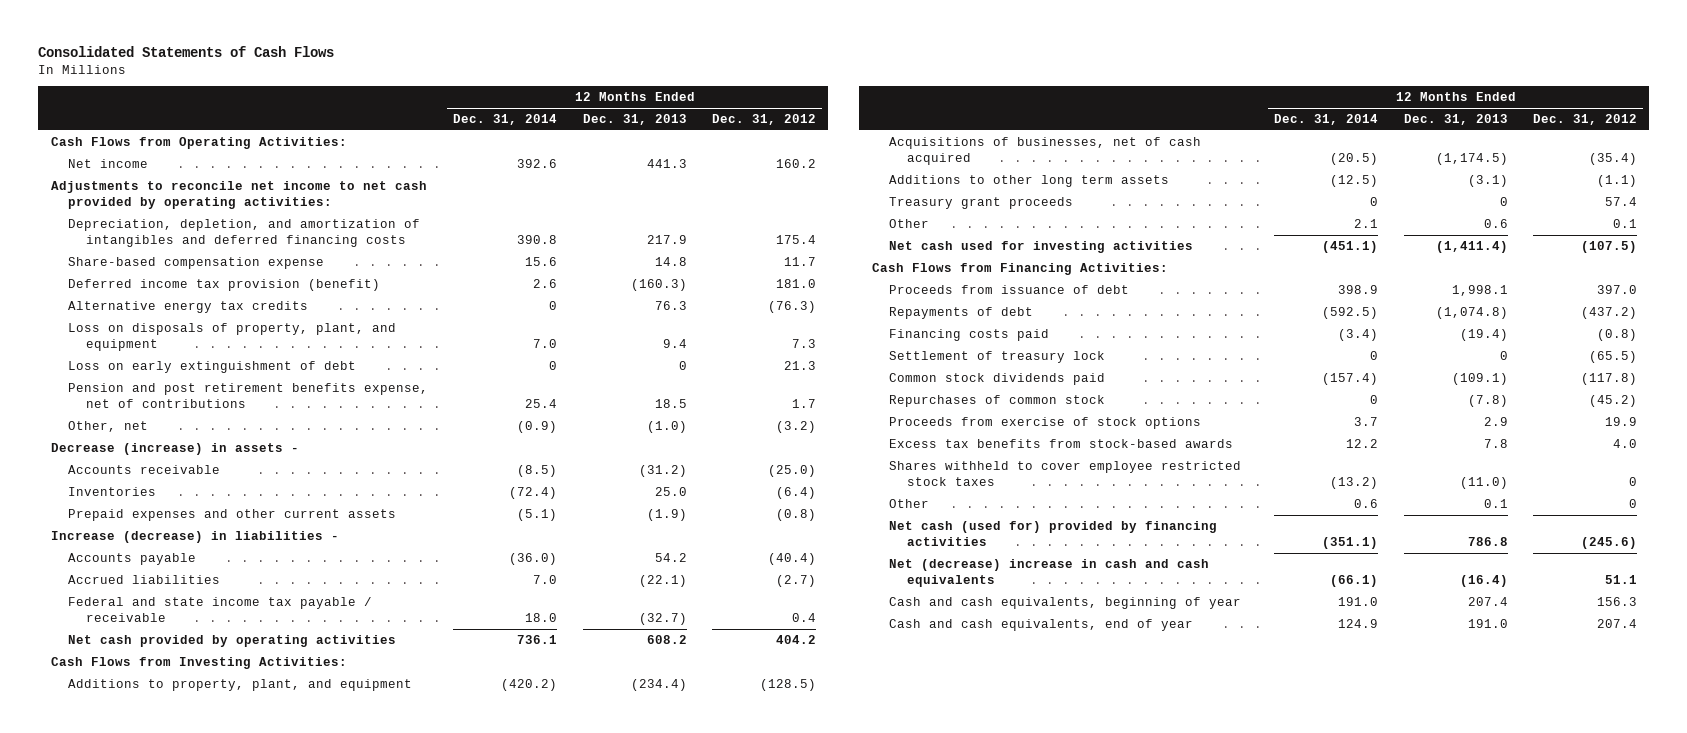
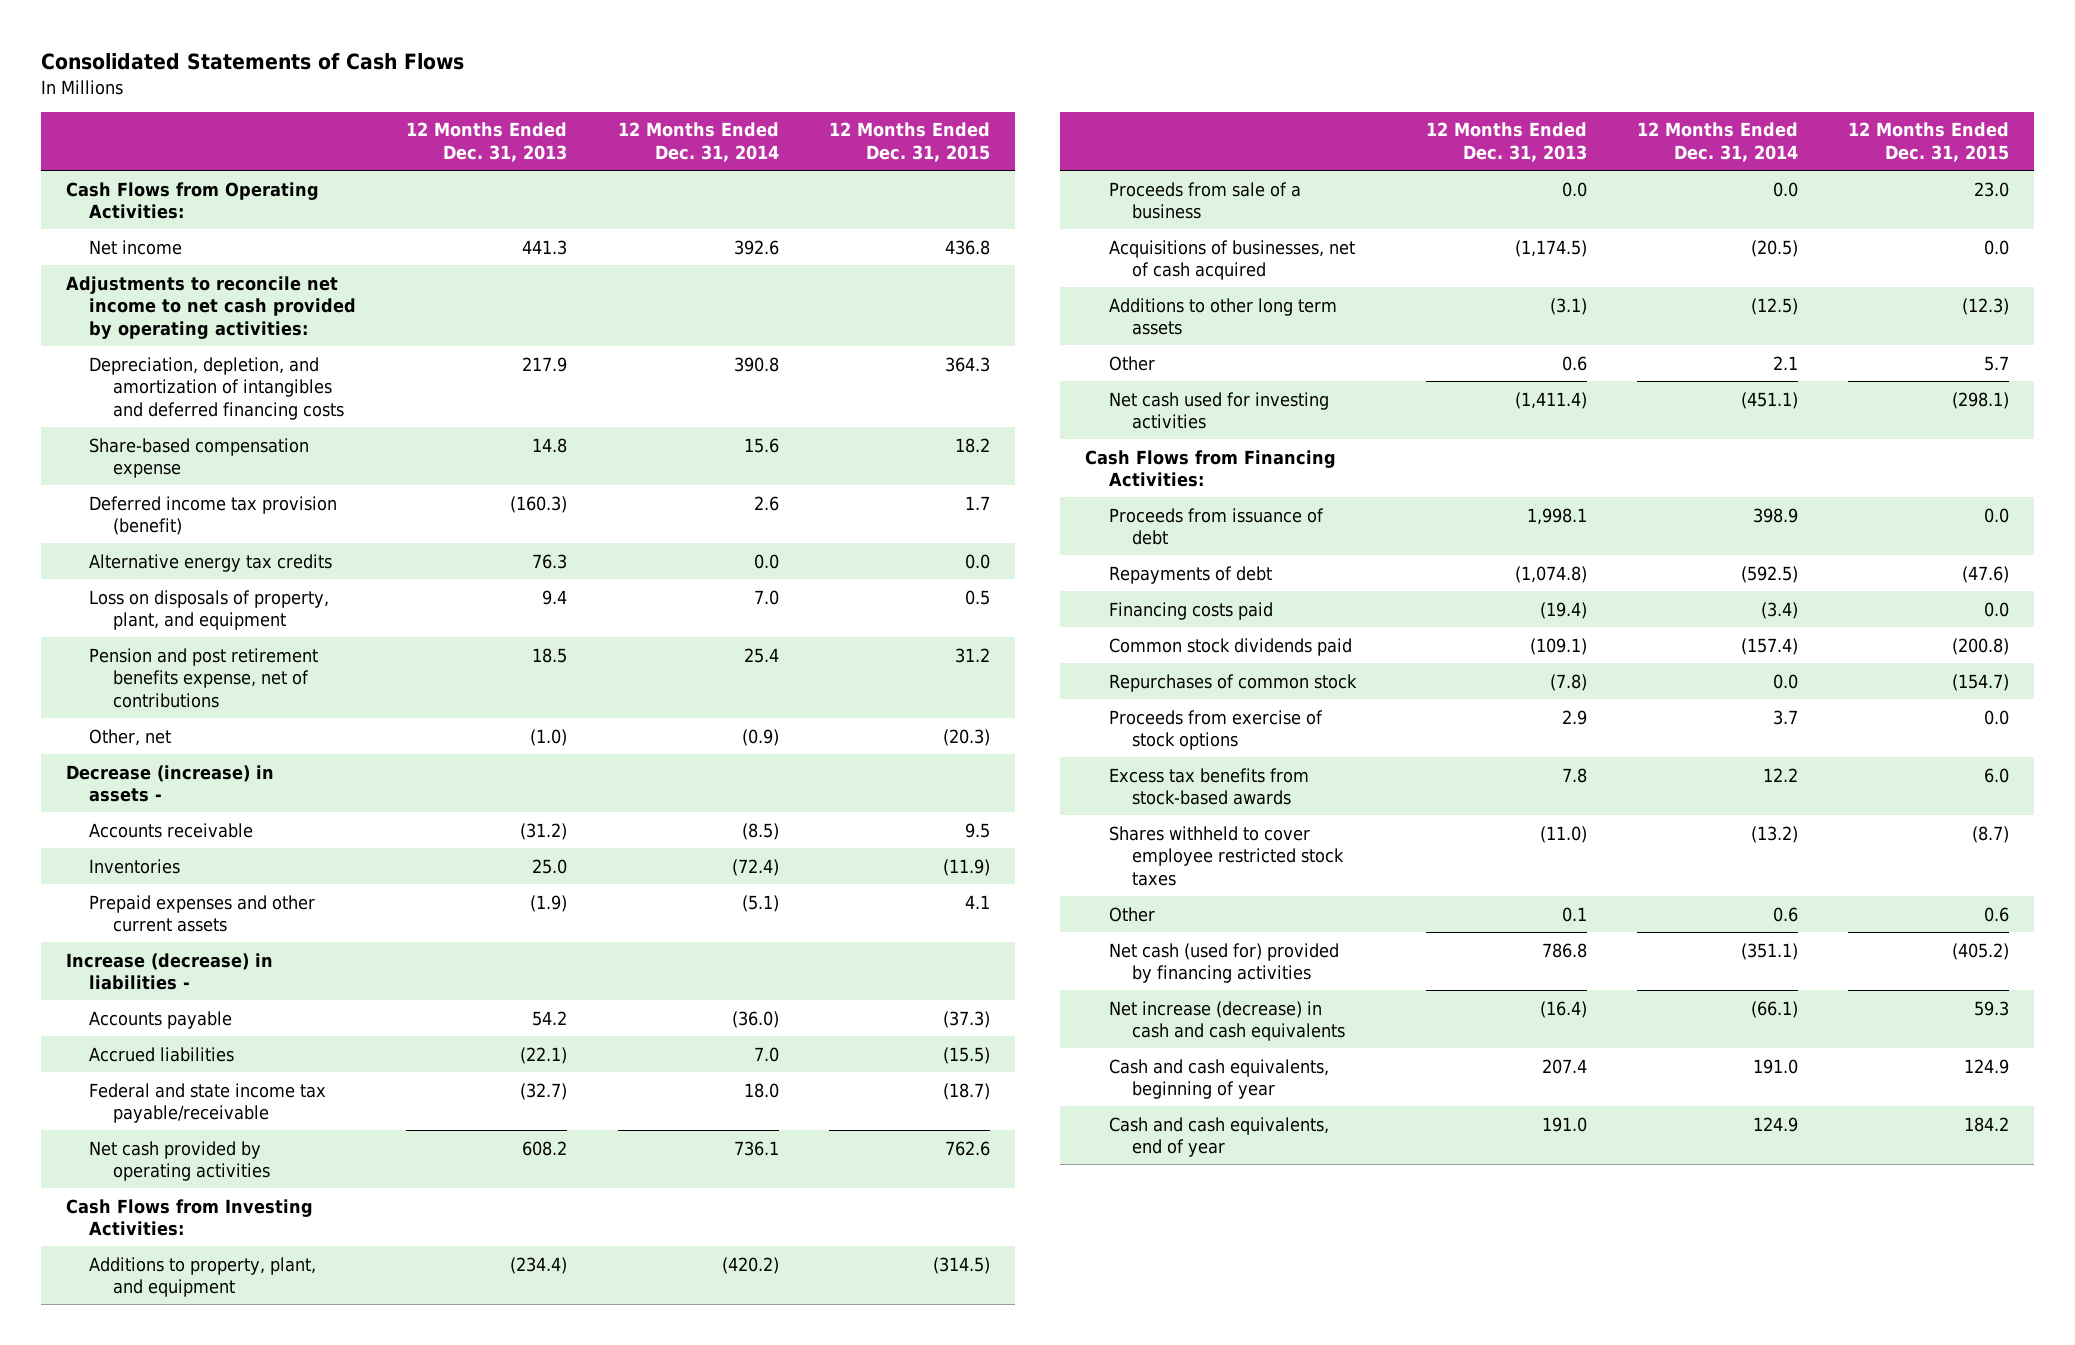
[711,114,816,126] Dec. 31, 2012 -> none
none -> [828,122,990,163] 12 Months Ended Dec. 31, 2015
[549,301,558,311] 0 -> [753,553,779,569] 0.0
[68,361,357,374] Loss on early extinguishment of debt -> none
[68,597,373,622] Federal and state income tax payable / receivable -> [89,1082,327,1124] Federal and state income tax payable/receivable
none -> [1108,181,1301,220] Proceeds from sale of a business
[889,197,1074,210] Treasury grant proceeds -> none
[889,351,1106,364] Settlement of treasury lock -> none
[1370,395,1379,405] 0 -> [1773,673,1799,689] 0.0
[889,559,1210,587] Net (decrease) increase in cash and cash equivalents -> [1108,1000,1346,1042] Net increase (decrease) in cash and cash equivalents

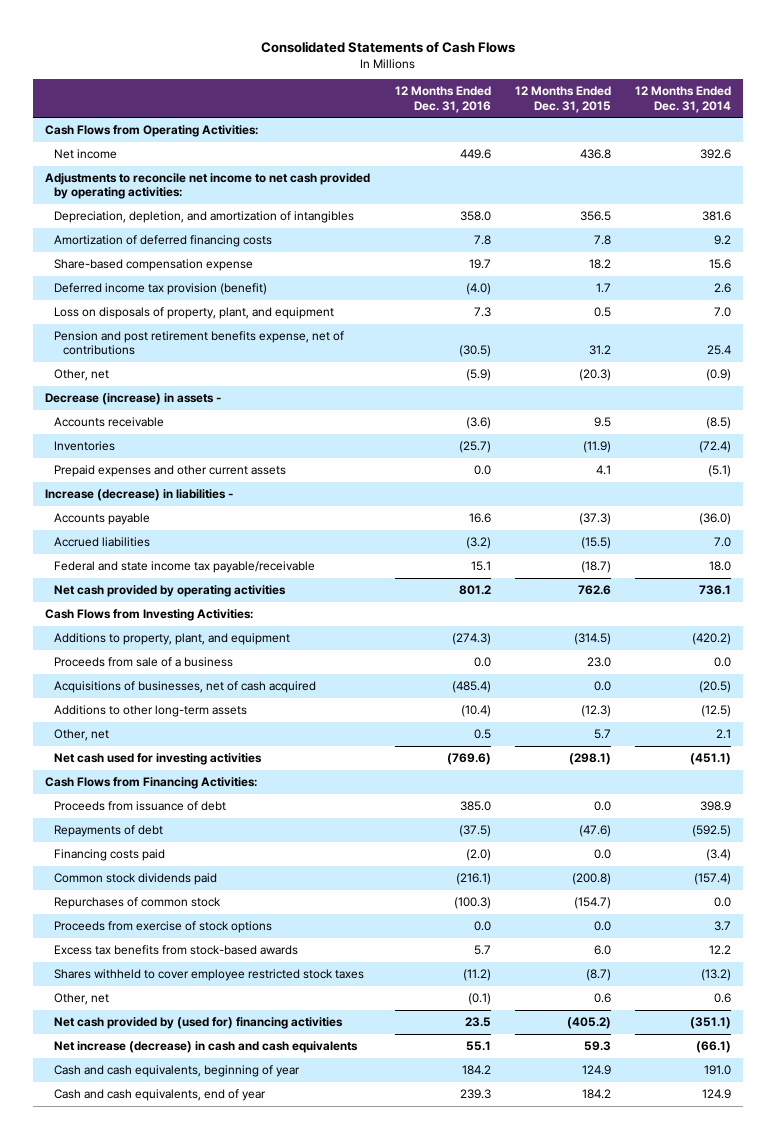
[406,122,568,163] 12 Months Ended Dec. 31, 2013 -> none
none -> [394,86,491,113] 12 Months Ended Dec. 31, 2016
[89,356,344,420] Depreciation, depletion, and amortization of intangibles and deferred financing costs -> [54,210,355,223] Depreciation, depletion, and amortization of intangibles
[733,356,779,372] 390.8 -> [701,210,731,221] 381.6
[944,356,990,372] 364.3 -> [579,210,611,221] 356.5
none -> [54,234,273,247] Amortization of deferred financing costs
[89,553,333,572] Alternative energy tax credits -> none
[1108,297,1337,336] Additions to other long term assets -> [54,704,248,717] Additions to other long-term assets
[1108,355,1155,371] Other -> [54,728,110,741] Other, net
[1108,906,1155,922] Other -> [54,992,110,1005] Other, net
[1108,942,1339,984] Net cash (used for) provided by financing activities -> [54,1016,344,1029] Net cash provided by (used for) financing activities

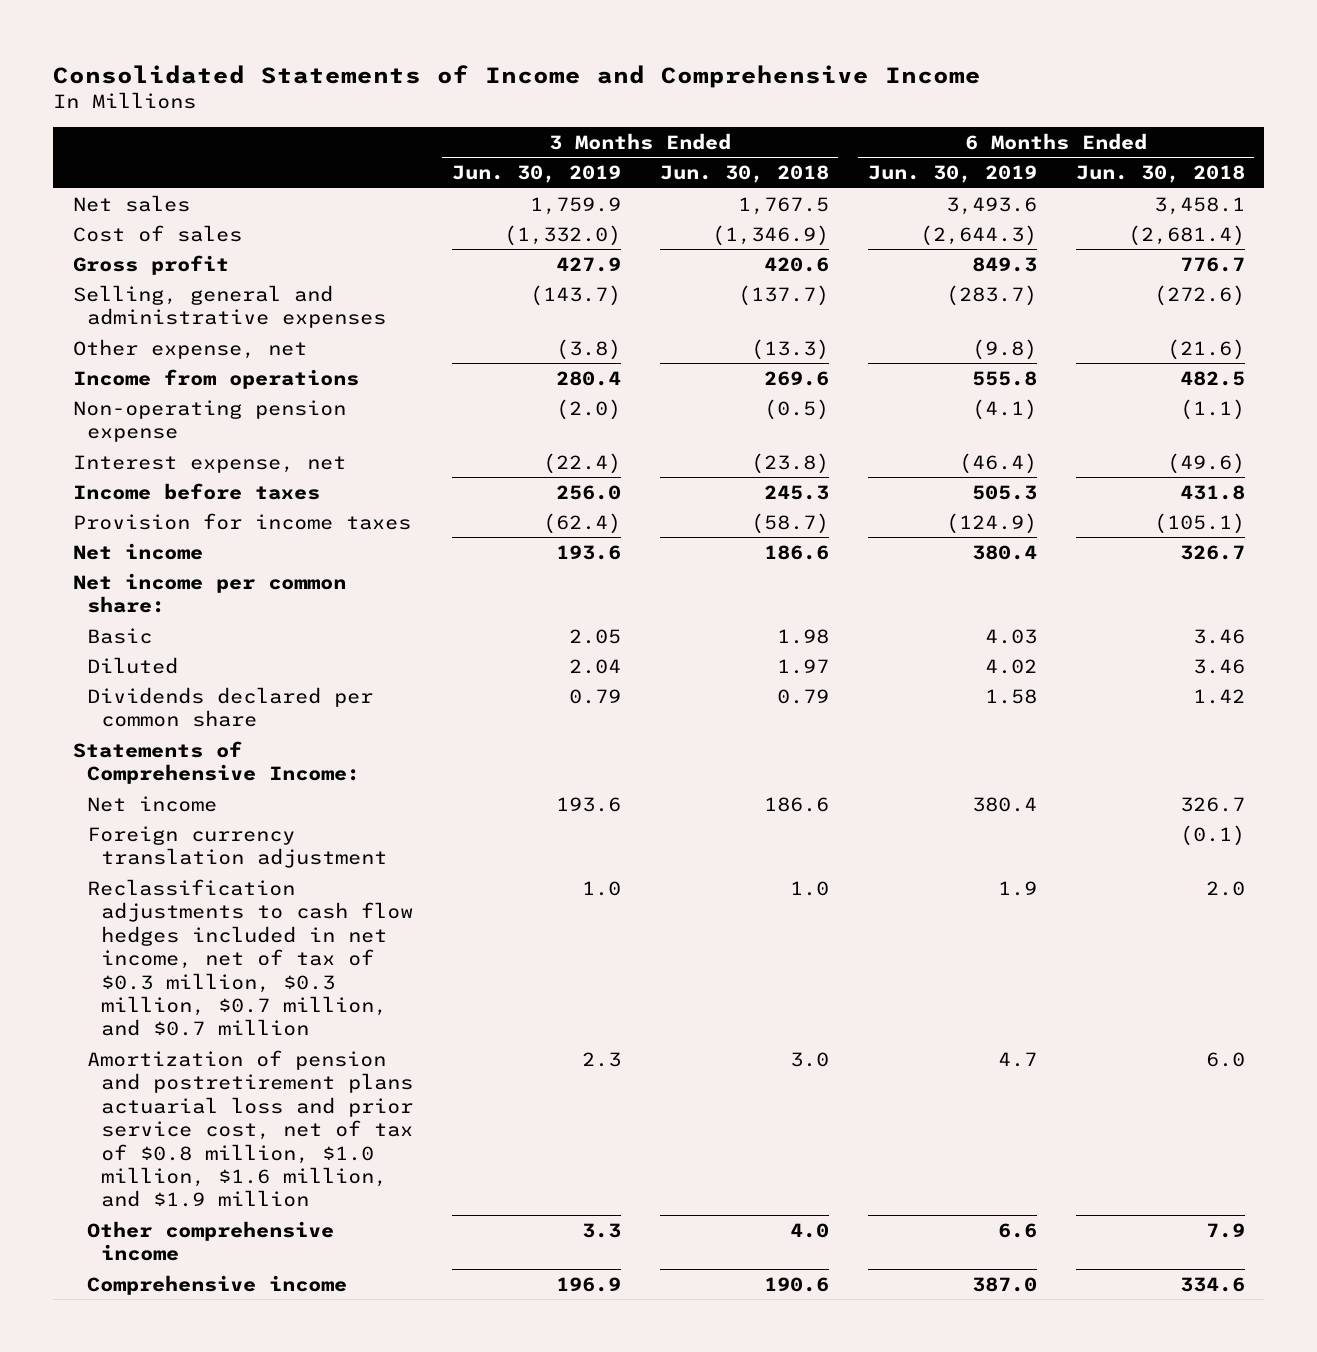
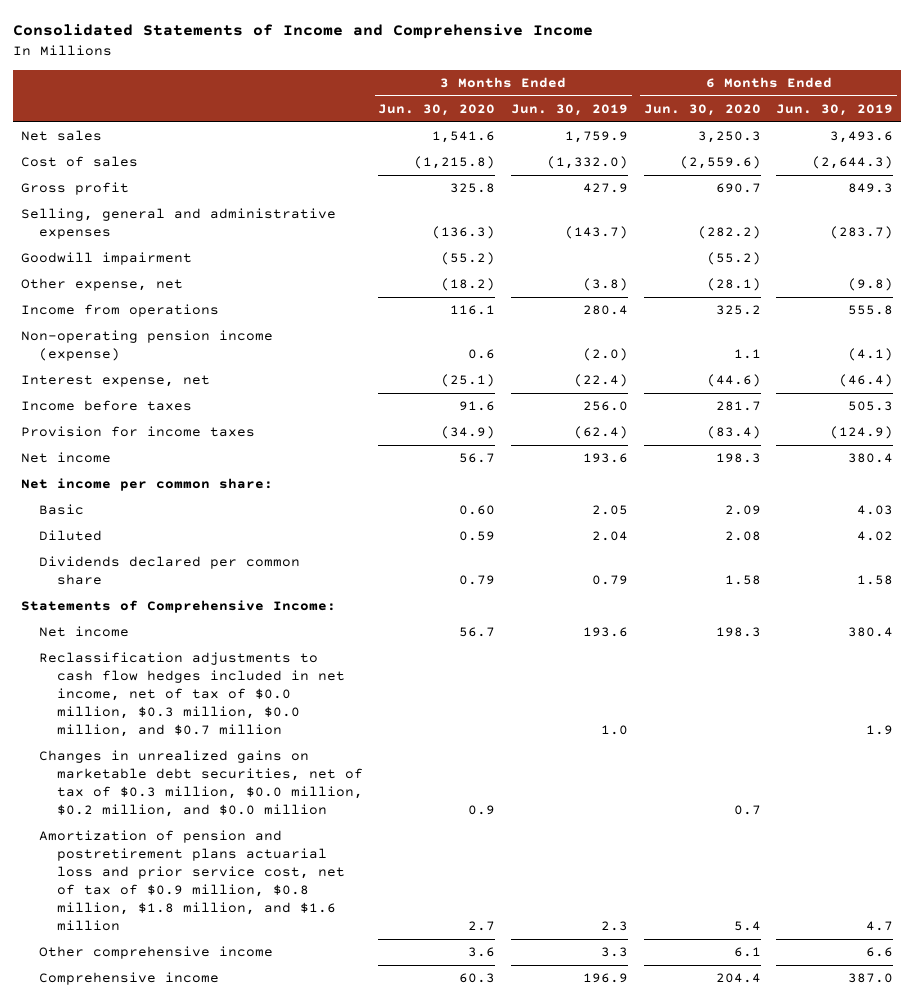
[659,165,829,184] Jun. 30, 2018 -> none
[1075,165,1245,184] Jun. 30, 2018 -> none
none -> [378,104,496,117] Jun. 30, 2020
none -> [643,104,761,117] Jun. 30, 2020
none -> [20,252,192,266] Goodwill impairment
[72,399,346,443] Non-operating pension expense -> [20,330,273,362] Non-operating pension income (expense)
[86,825,387,869] Foreign currency translation adjustment -> none
[86,878,413,1037] Reclassification adjustments to cash flow hedges included in net income, net of tax of $0.3 million, $0.3 million, $0.7 million, and $0.7 million -> [38,652,345,737] Reclassification adjustments to cash flow hedges included in net income, net of tax of $0.0 million, $0.3 million, $0.0 million, and $0.7 million
none -> [38,750,363,818] Changes in unrealized gains on marketable debt securities, net of tax of $0.3 million, $0.0 million, $0.2 million, and $0.0 million
[86,1049,413,1208] Amortization of pension and postretirement plans actuarial loss and prior service cost, net of tax of $0.8 million, $1.0 million, $1.6 million, and $1.9 million -> [38,830,345,931] Amortization of pension and postretirement plans actuarial loss and prior service cost, net of tax of $0.9 million, $0.8 million, $1.8 million, and $1.6 million

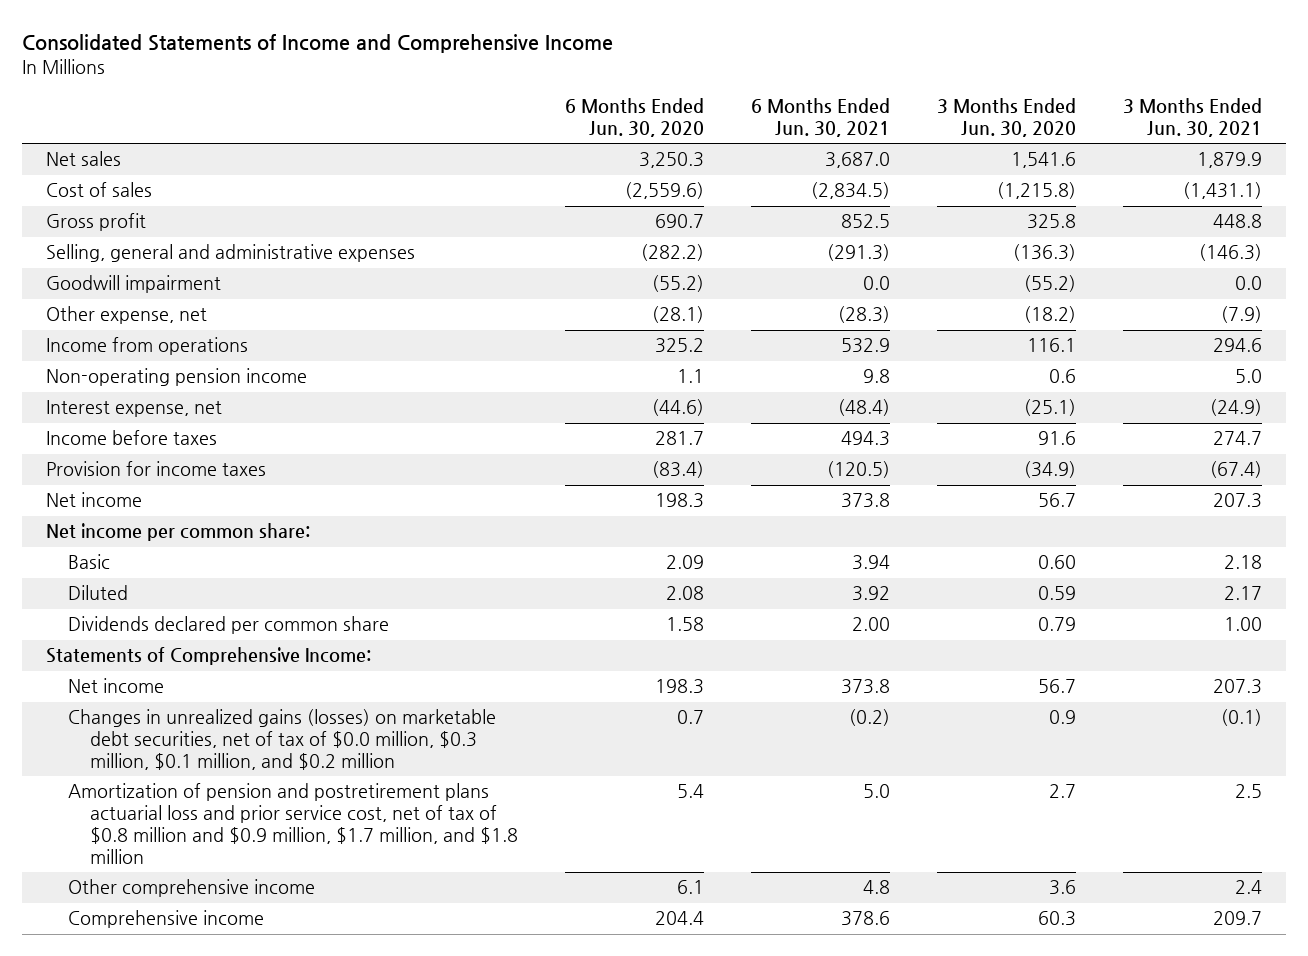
[511,104,629,117] Jun. 30, 2019 -> none
[776,104,894,117] Jun. 30, 2019 -> none
none -> [751,97,891,137] 6 Months Ended Jun. 30, 2021
none -> [1123,97,1263,137] 3 Months Ended Jun. 30, 2021
[20,330,273,362] Non-operating pension income (expense) -> [45,368,307,387] Non-operating pension income
[38,652,345,737] Reclassification adjustments to cash flow hedges included in net income, net of tax of $0.0 million, $0.3 million, $0.0 million, and $0.7 million -> none
[38,750,363,818] Changes in unrealized gains on marketable debt securities, net of tax of $0.3 million, $0.0 million, $0.2 million, and $0.0 million -> [67,709,496,771] Changes in unrealized gains (losses) on marketable debt securities, net of tax of $0.0 million, $0.3 million, $0.1 million, and $0.2 million
[38,830,345,931] Amortization of pension and postretirement plans actuarial loss and prior service cost, net of tax of $0.9 million, $0.8 million, $1.8 million, and $1.6 million -> [67,783,518,864] Amortization of pension and postretirement plans actuarial loss and prior service cost, net of tax of $0.8 million and $0.9 million, $1.7 million, and $1.8 million

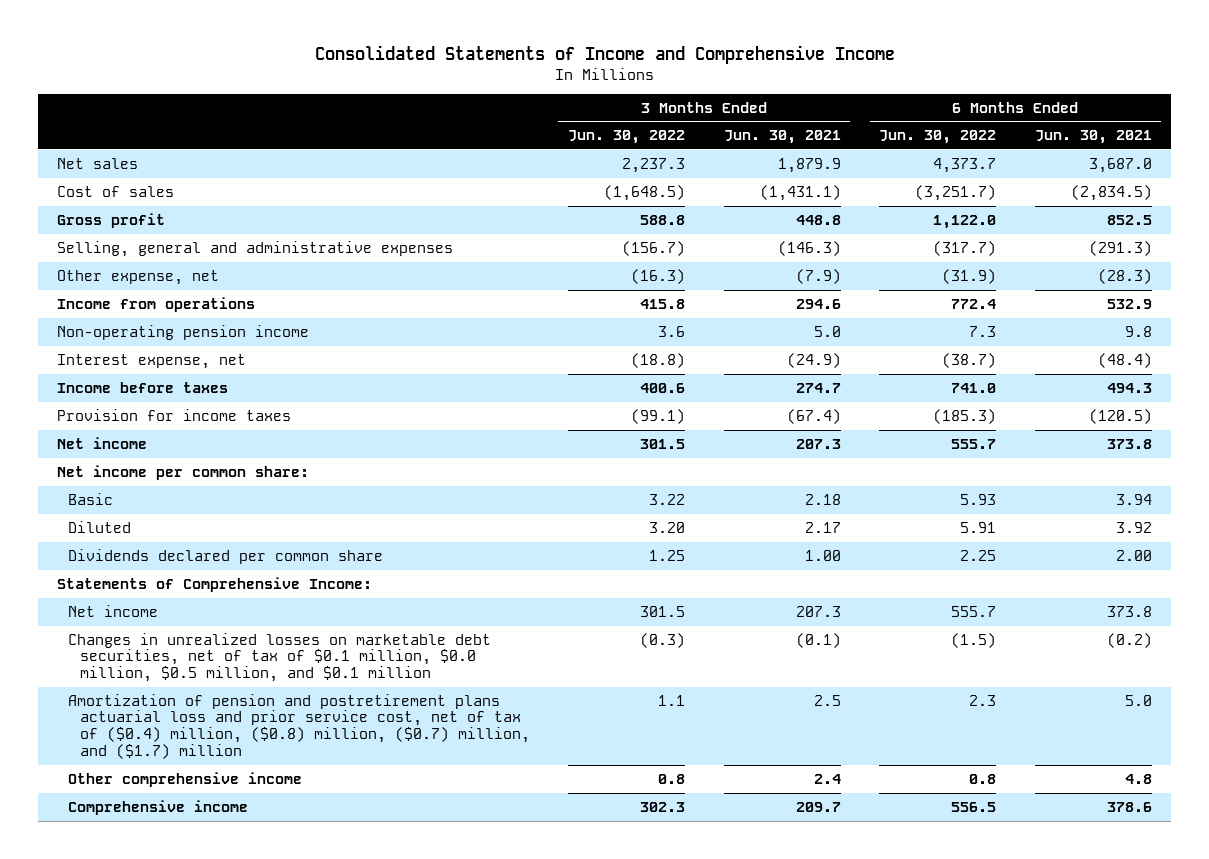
[564,97,704,137] 6 Months Ended Jun. 30, 2020 -> none
[937,97,1077,137] 3 Months Ended Jun. 30, 2020 -> none
none -> [568,130,686,145] Jun. 30, 2022
none -> [879,130,997,145] Jun. 30, 2022
[45,275,221,294] Goodwill impairment -> none
[67,709,496,771] Changes in unrealized gains (losses) on marketable debt securities, net of tax of $0.0 million, $0.3 million, $0.1 million, and $0.2 million -> [68,632,492,683] Changes in unrealized losses on marketable debt securities, net of tax of $0.1 million, $0.0 million, $0.5 million, and $0.1 million
[67,783,518,864] Amortization of pension and postretirement plans actuarial loss and prior service cost, net of tax of $0.8 million and $0.9 million, $1.7 million, and $1.8 million -> [68,693,530,759] Amortization of pension and postretirement plans actuarial loss and prior service cost, net of tax of ($0.4) million, ($0.8) million, ($0.7) million, and ($1.7) million

